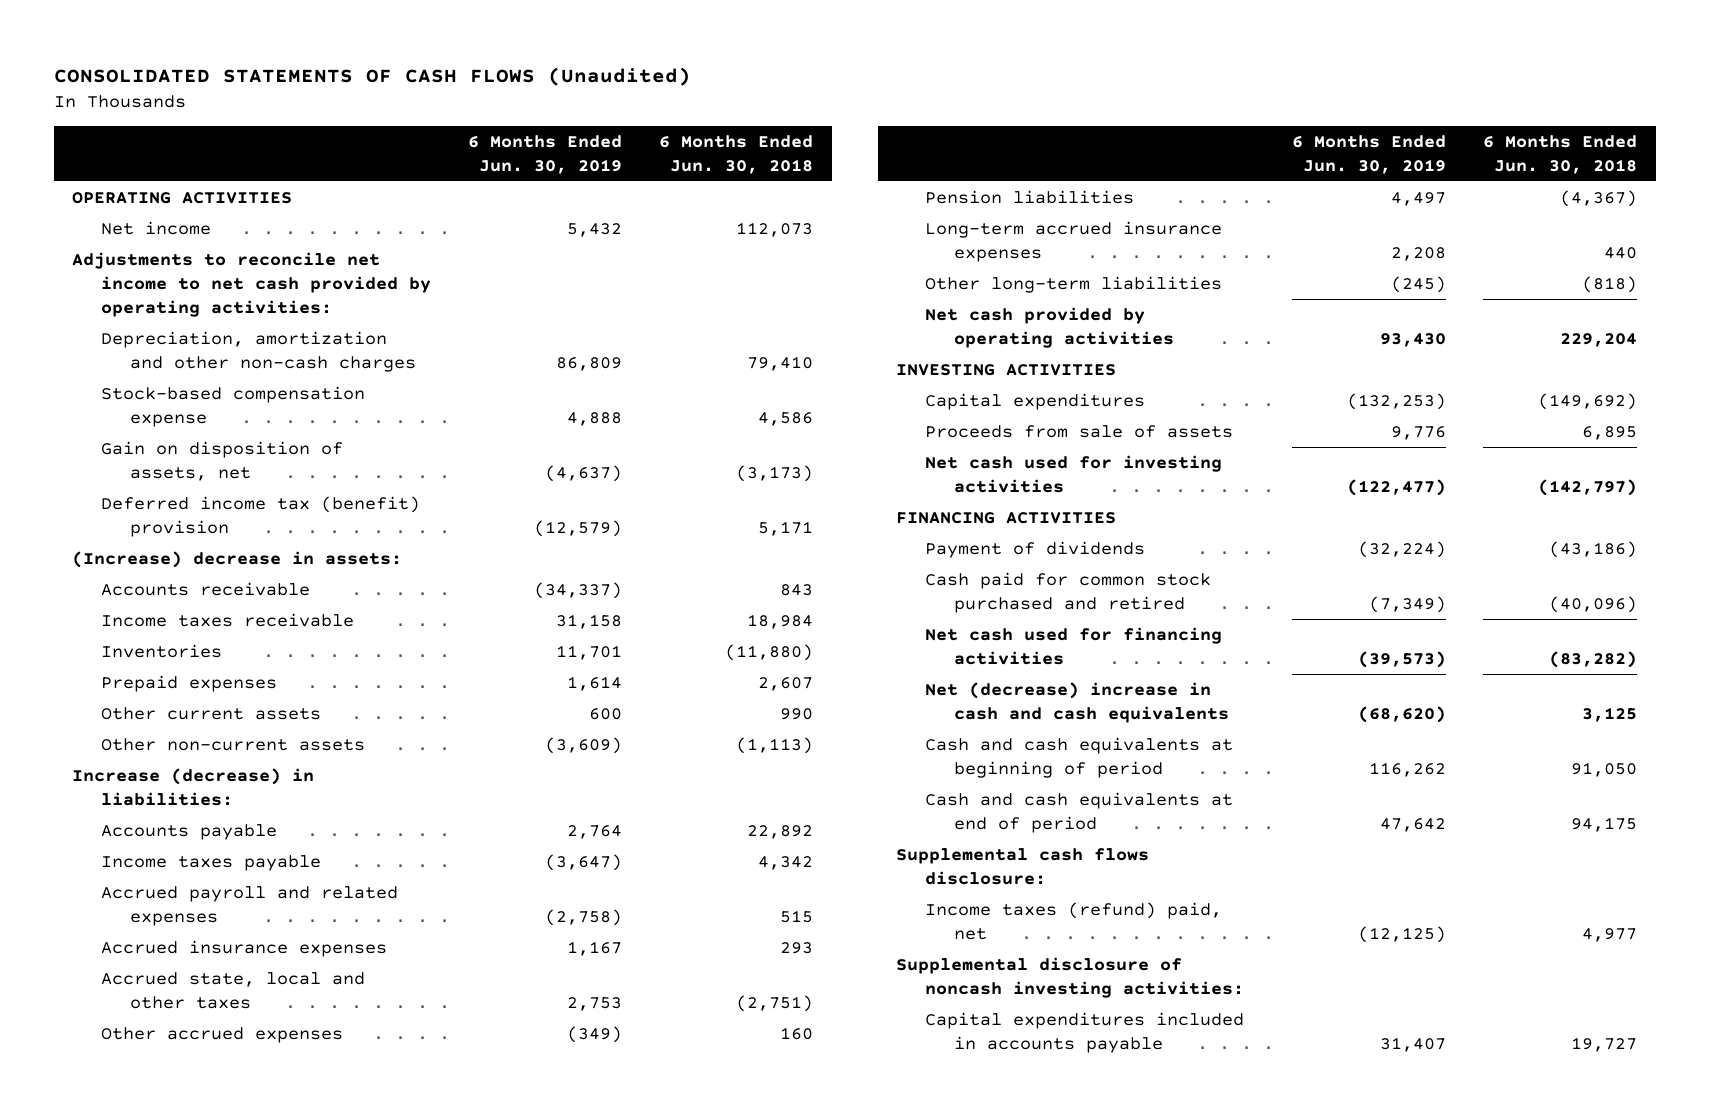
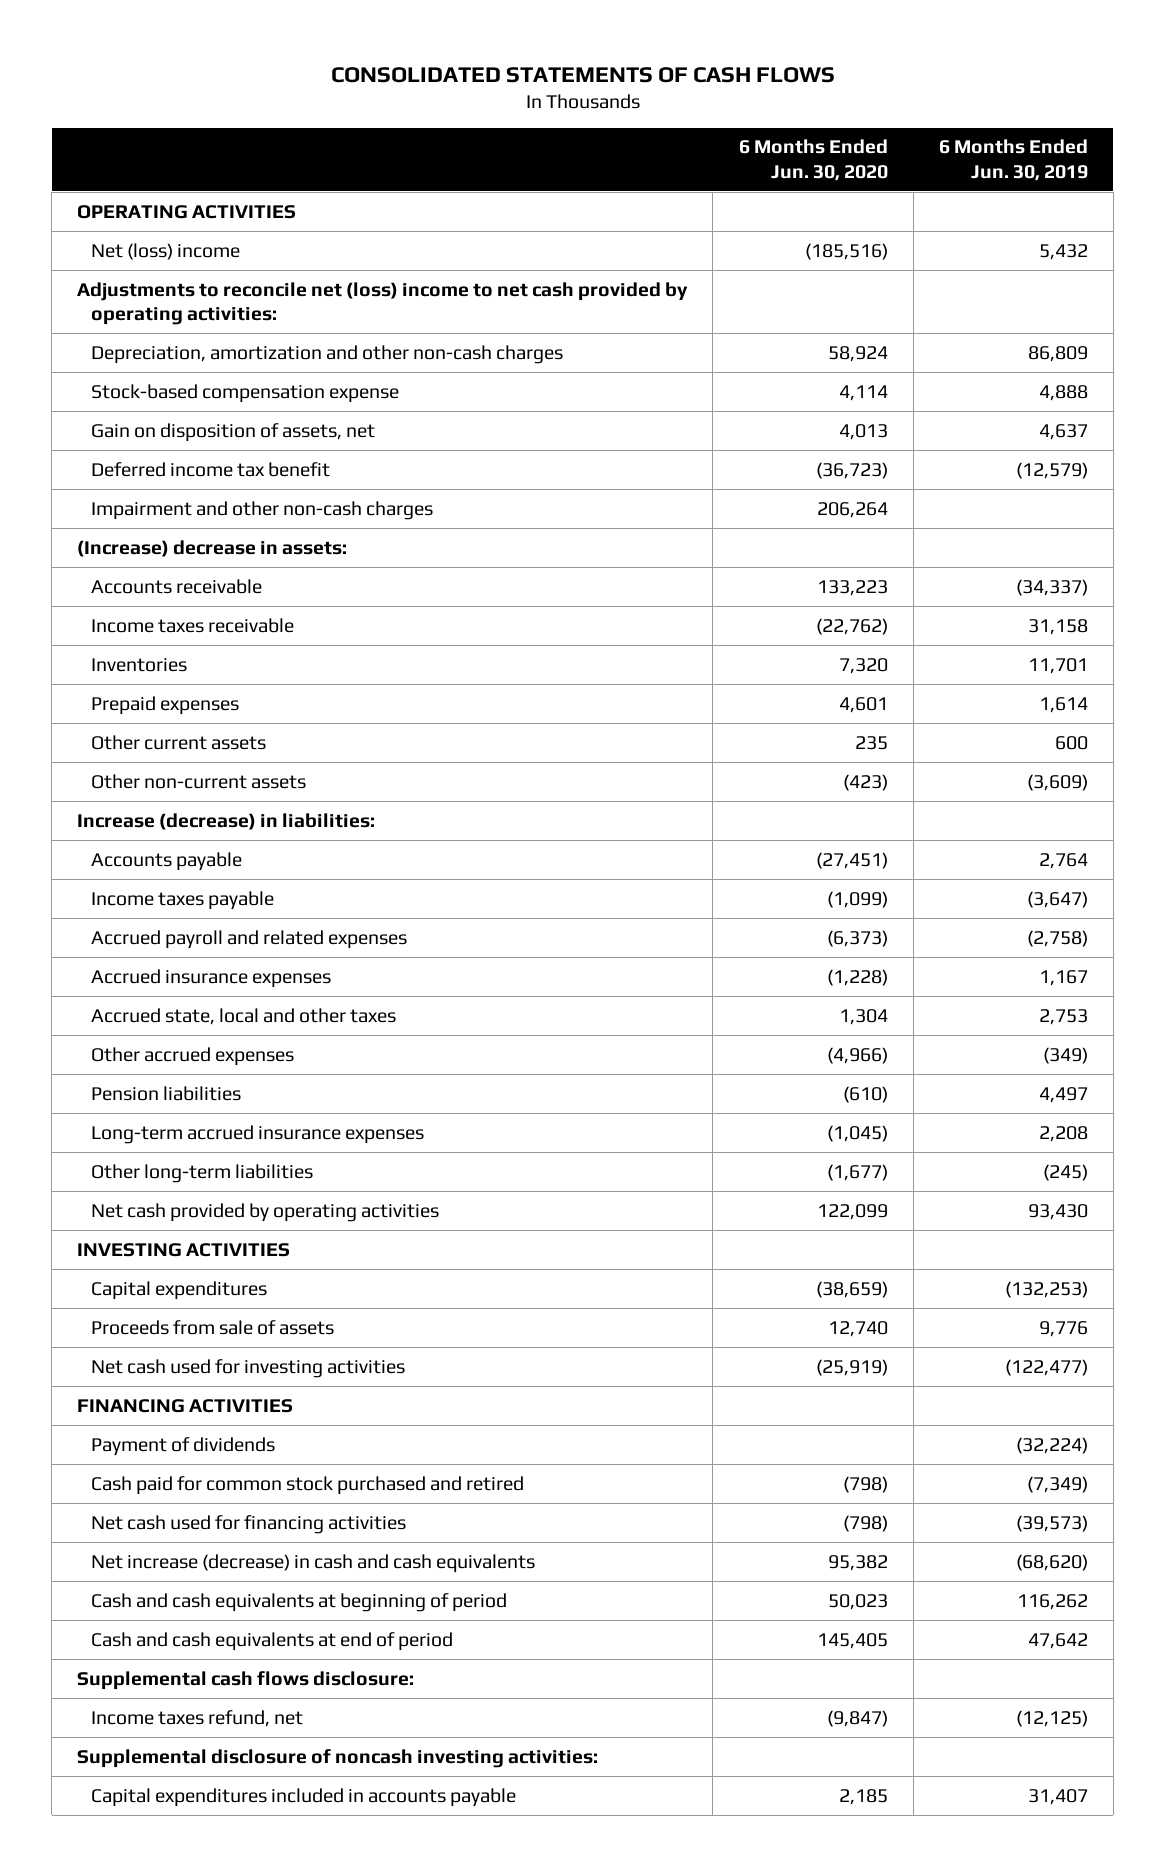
[53,67,691,87] CONSOLIDATED STATEMENTS OF CASH FLOWS (Unaudited) -> [330,66,835,83] CONSOLIDATED STATEMENTS OF CASH FLOWS
[659,134,814,174] 6 Months Ended Jun. 30, 2018 -> none
none -> [738,139,888,181] 6 Months Ended Jun. 30, 2020
[101,221,212,236] Net income -> [91,242,241,260] Net (loss) income
[72,252,432,317] Adjustments to reconcile net income to net cash provided by operating activities: -> [77,281,689,326] Adjustments to reconcile net (loss) income to net cash provided by operating activities:
[545,464,623,482] (4,637) -> [1038,423,1088,440] 4,637
[101,496,421,537] Deferred income tax (benefit) provision -> [91,461,331,477] Deferred income tax benefit
none -> [91,500,434,520] Impairment and other non-cash charges
[925,682,1230,723] Net (decrease) increase in cash and cash equivalents -> [91,1553,536,1573] Net increase (decrease) in cash and cash equivalents
[925,902,1223,940] Income taxes (refund) paid, net -> [91,1709,304,1727] Income taxes refund, net

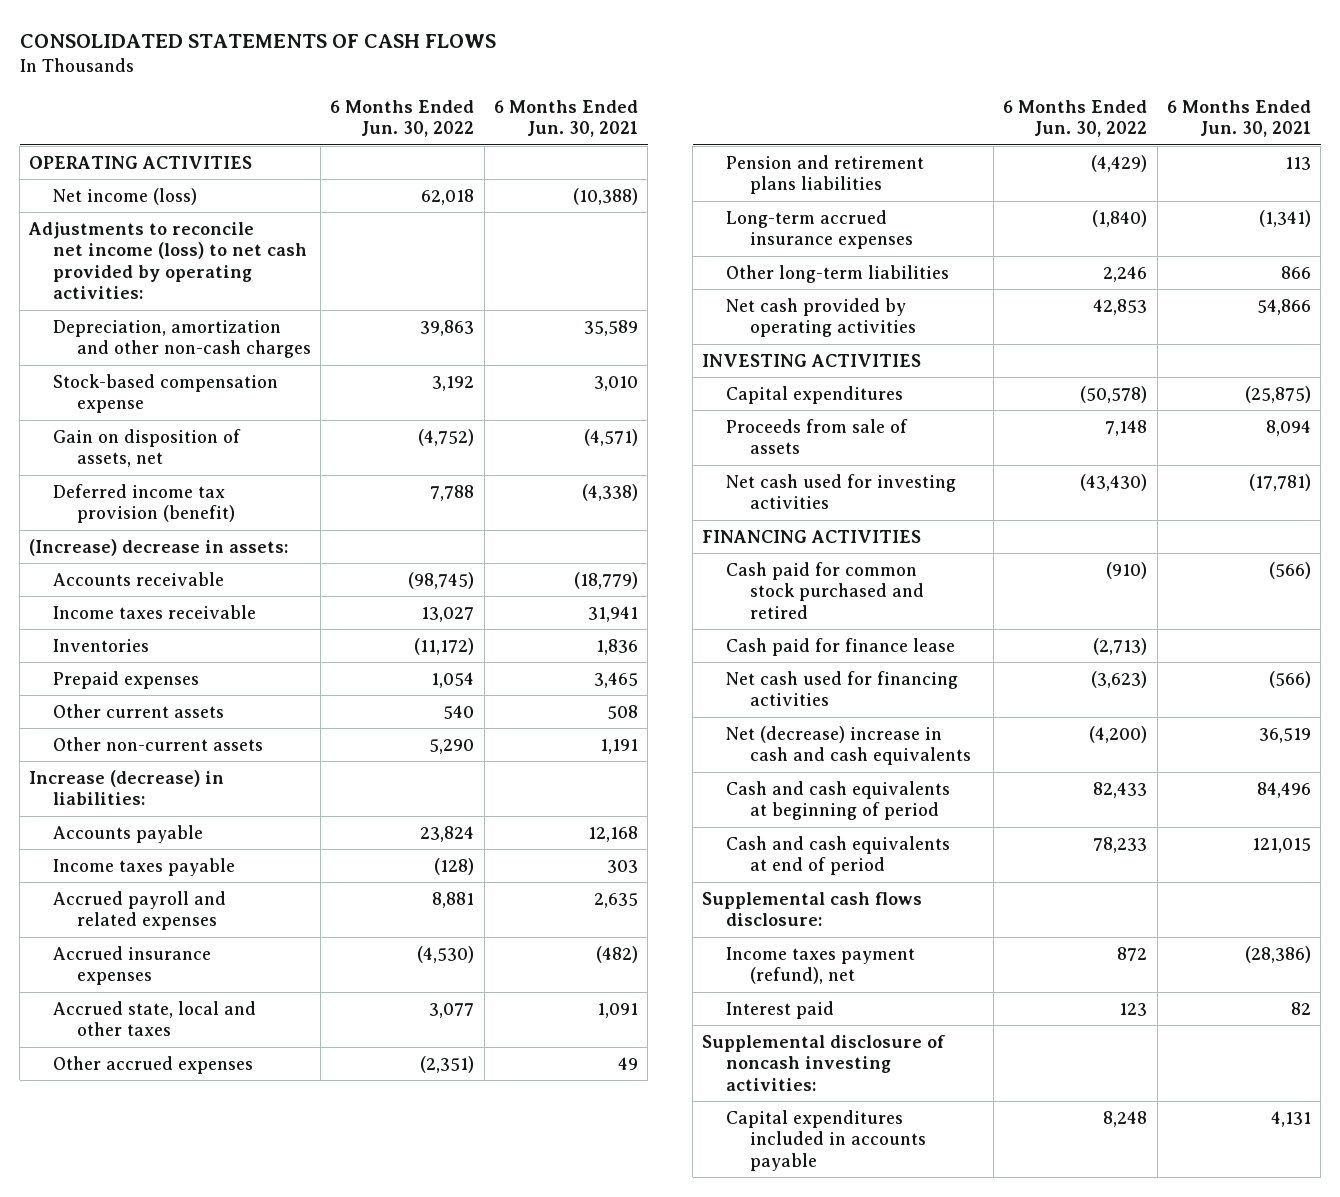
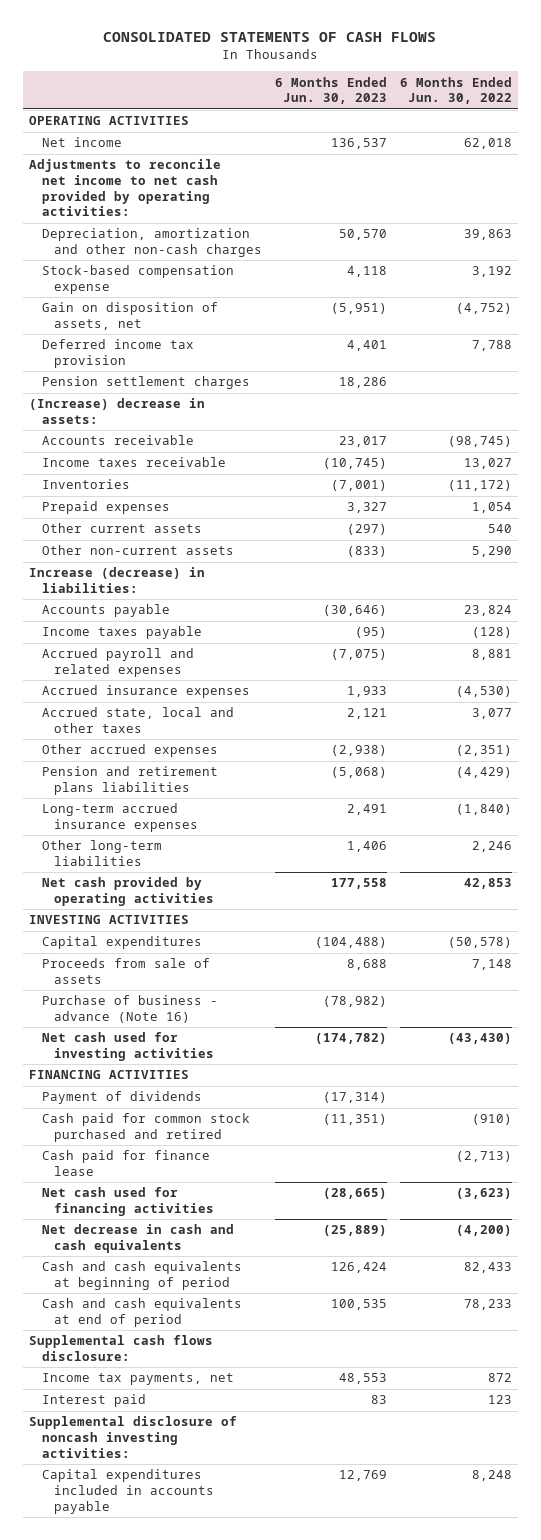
[493,99,638,138] 6 Months Ended Jun. 30, 2021 -> none
none -> [275,76,388,105] 6 Months Ended Jun. 30, 2023
[53,187,198,205] Net income (loss) -> [41,137,122,148] Net income
[28,221,308,300] Adjustments to reconcile net income (loss) to net cash provided by operating activities: -> [28,159,221,217] Adjustments to reconcile net income to net cash provided by operating activities:
[53,483,236,524] Deferred income tax provision (benefit) -> [41,339,194,369] Deferred income tax provision
none -> [41,376,250,390] Pension settlement charges
none -> [41,995,218,1024] Purchase of business - advance (Note 16)
none -> [41,1091,202,1105] Payment of dividends
[726,725,972,766] Net (decrease) increase in cash and cash equivalents -> [41,1224,234,1254] Net decrease in cash and cash equivalents
[726,946,916,985] Income taxes payment (refund), net -> [41,1373,234,1386] Income tax payments, net

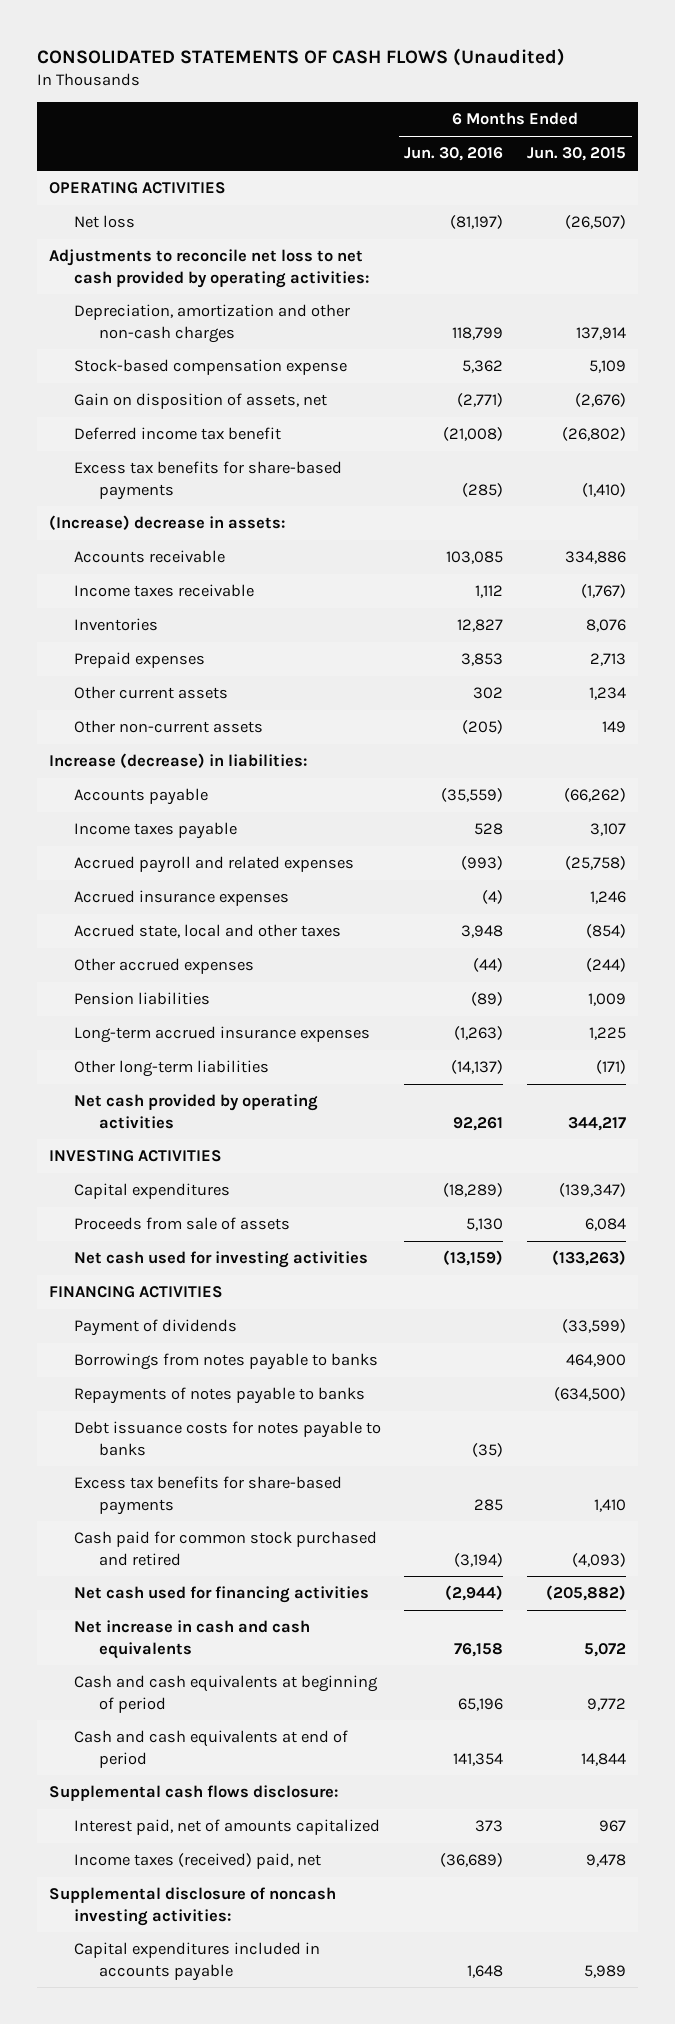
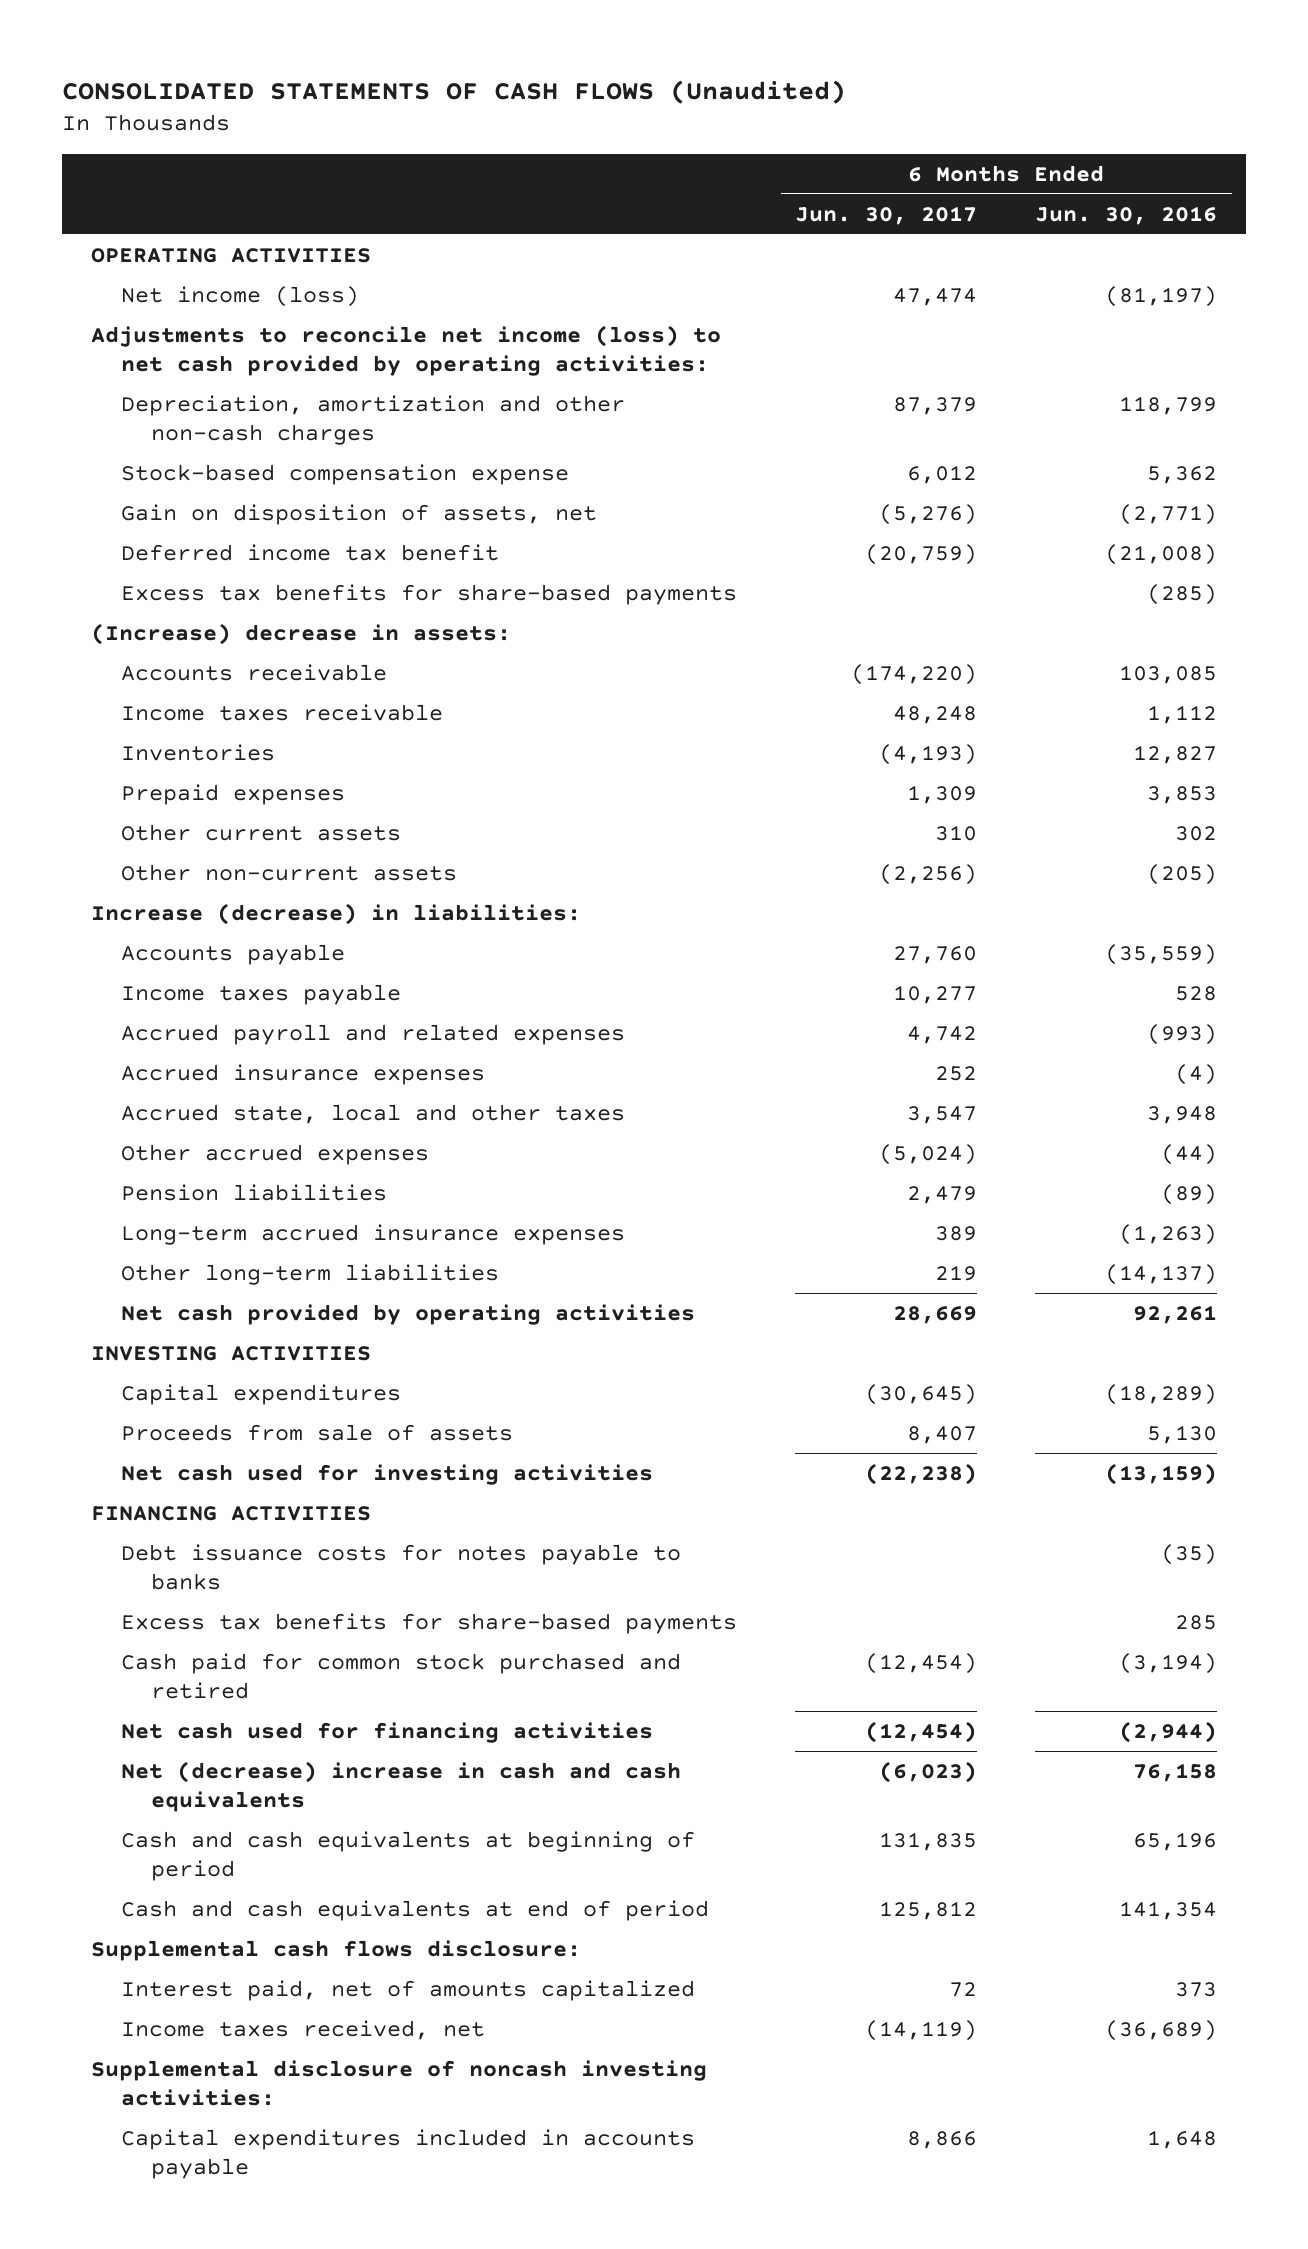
[527,147,627,162] Jun. 30, 2015 -> none
none -> [795,205,978,225] Jun. 30, 2017
[73,215,135,229] Net loss -> [121,285,360,307] Net income (loss)
[48,249,369,288] Adjustments to reconcile net loss to net cash provided by operating activities: -> [91,324,722,377] Adjustments to reconcile net income (loss) to net cash provided by operating activities:
[73,1319,237,1337] Payment of dividends -> none
[73,1353,378,1371] Borrowings from notes payable to banks -> none
[73,1387,365,1405] Repayments of notes payable to banks -> none
[73,1620,310,1659] Net increase in cash and cash equivalents -> [121,1760,682,1813] Net (decrease) increase in cash and cash equivalents
[73,1853,321,1870] Income taxes (received) paid, net -> [121,2019,486,2040] Income taxes received, net

